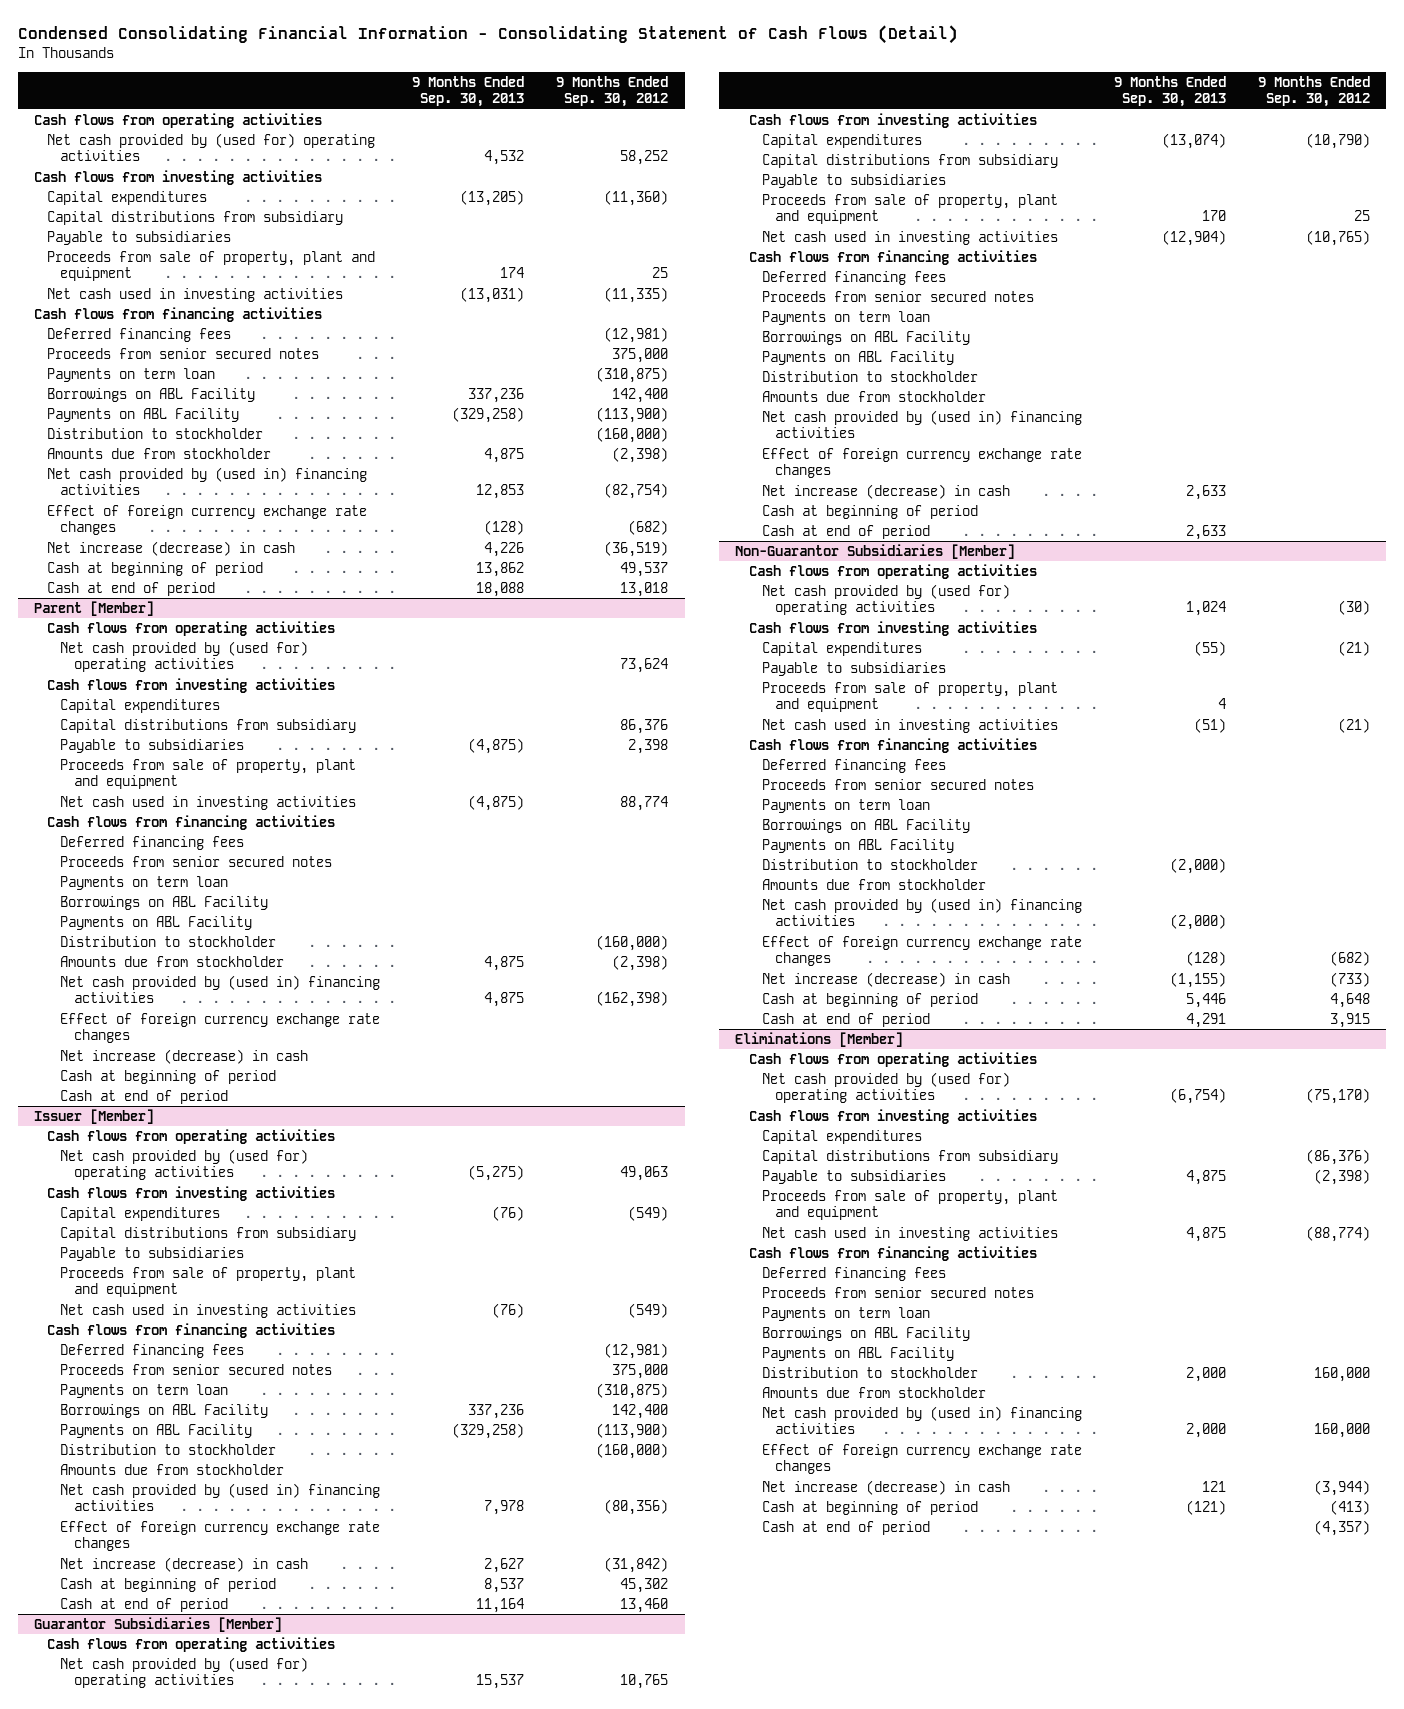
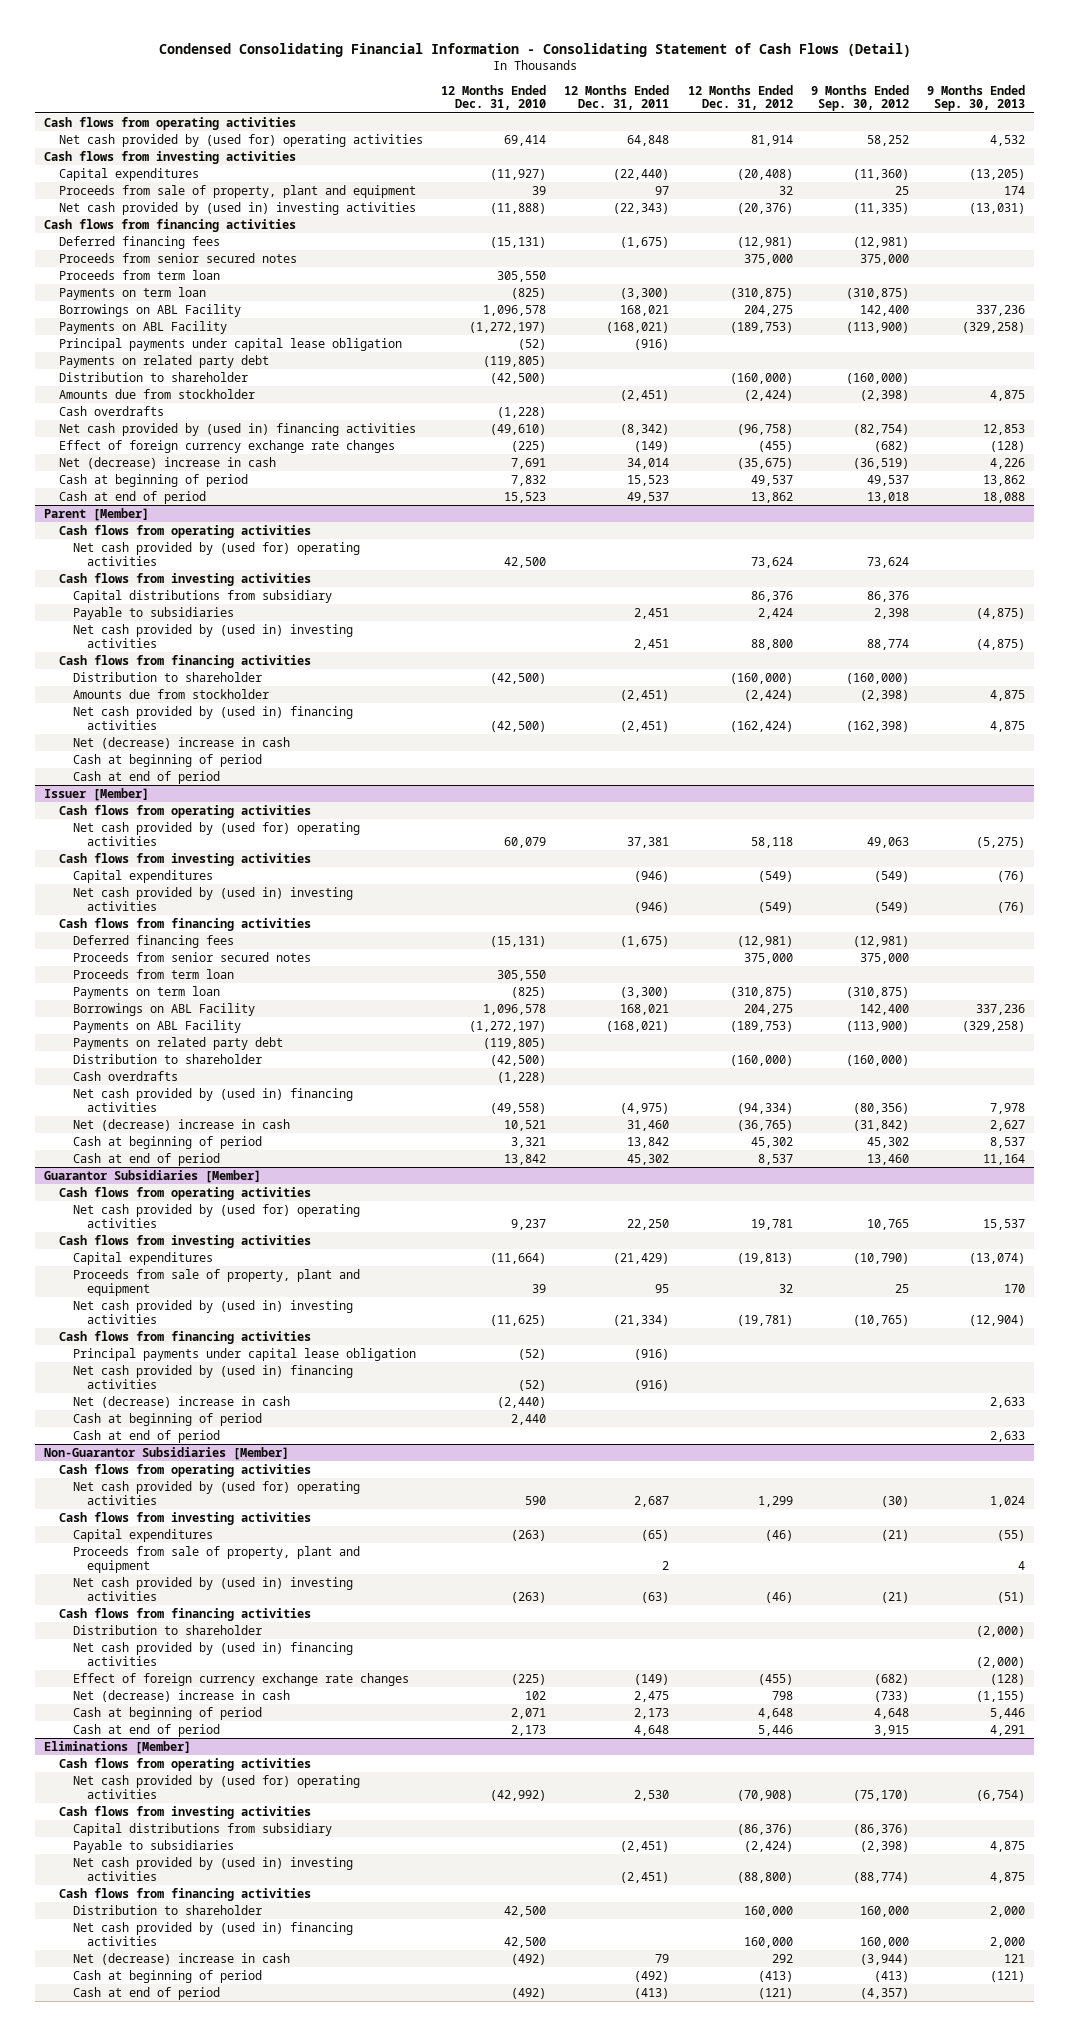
none -> [440,84,546,111] 12 Months Ended Dec. 31, 2010
none -> [564,84,670,111] 12 Months Ended Dec. 31, 2011
none -> [687,84,793,111] 12 Months Ended Dec. 31, 2012
[47,210,344,225] Capital distributions from subsidiary -> none
[47,230,232,245] Payable to subsidiaries -> none
[47,287,344,302] Net cash used in investing activities -> [58,201,416,215] Net cash provided by (used in) investing activities
none -> [58,269,220,280] Proceeds from term loan
none -> [58,337,402,351] Principal payments under capital lease obligation
none -> [58,354,269,368] Payments on related party debt
[47,427,264,439] Distribution to stockholder -> [58,371,248,382] Distribution to shareholder
none -> [58,405,164,416] Cash overdrafts
[47,540,296,556] Net increase (decrease) in cash -> [58,456,276,469] Net (decrease) increase in cash
[60,698,221,713] Capital expenditures -> none
[60,758,357,790] Proceeds from sale of property, plant and equipment -> none
[60,795,357,810] Net cash used in investing activities -> [72,623,353,648] Net cash provided by (used in) investing activities
[60,835,245,850] Deferred financing fees -> none
[60,855,333,867] Proceeds from senior secured notes -> none
[60,875,229,890] Payments on term loan -> none
[60,895,269,910] Borrowings on ABL Facility -> none
[60,915,253,930] Payments on ABL Facility -> none
[60,935,277,947] Distribution to stockholder -> [72,671,262,682] Distribution to shareholder
[60,1012,381,1044] Effect of foreign currency exchange rate changes -> none
[60,1048,309,1064] Net increase (decrease) in cash -> [72,736,290,749] Net (decrease) increase in cash
[60,1226,357,1241] Capital distributions from subsidiary -> none
[60,1246,245,1261] Payable to subsidiaries -> none
[60,1266,357,1298] Proceeds from sale of property, plant and equipment -> none
[60,1303,357,1318] Net cash used in investing activities -> [72,886,353,911] Net cash provided by (used in) investing activities
none -> [72,968,234,979] Proceeds from term loan
[60,1463,285,1475] Amounts due from stockholder -> none
none -> [72,1036,283,1050] Payments on related party debt
[60,1443,277,1455] Distribution to stockholder -> [72,1053,262,1064] Distribution to shareholder
none -> [72,1070,178,1081] Cash overdrafts
[60,1520,381,1552] Effect of foreign currency exchange rate changes -> none
[60,1556,309,1572] Net increase (decrease) in cash -> [72,1118,290,1131] Net (decrease) increase in cash
[761,153,1058,168] Capital distributions from subsidiary -> none
[761,173,946,188] Payable to subsidiaries -> none
[761,230,1058,245] Net cash used in investing activities -> [72,1299,353,1324] Net cash provided by (used in) investing activities
[761,270,946,285] Deferred financing fees -> none
[761,290,1034,302] Proceeds from senior secured notes -> none
[761,310,930,325] Payments on term loan -> none
[761,330,970,345] Borrowings on ABL Facility -> none
[761,350,954,365] Payments on ABL Facility -> none
[761,370,978,382] Distribution to stockholder -> none
[761,390,986,402] Amounts due from stockholder -> none
none -> [72,1347,416,1361] Principal payments under capital lease obligation
[761,447,1082,479] Effect of foreign currency exchange rate changes -> none
[761,483,1010,499] Net increase (decrease) in cash -> [72,1395,290,1408] Net (decrease) increase in cash
[761,661,946,676] Payable to subsidiaries -> none
[761,718,1058,733] Net cash used in investing activities -> [72,1576,353,1601] Net cash provided by (used in) investing activities
[761,758,946,773] Deferred financing fees -> none
[761,778,1034,790] Proceeds from senior secured notes -> none
[761,798,930,813] Payments on term loan -> none
[761,818,970,833] Borrowings on ABL Facility -> none
[761,838,954,853] Payments on ABL Facility -> none
[761,878,986,890] Amounts due from stockholder -> none
[761,858,978,870] Distribution to stockholder -> [72,1624,262,1635] Distribution to shareholder
[761,971,1010,987] Net increase (decrease) in cash -> [72,1689,290,1702] Net (decrease) increase in cash
[761,1129,922,1144] Capital expenditures -> none
[761,1189,1058,1221] Proceeds from sale of property, plant and equipment -> none
[761,1226,1058,1241] Net cash used in investing activities -> [72,1856,353,1881] Net cash provided by (used in) investing activities
[761,1266,946,1281] Deferred financing fees -> none
[761,1286,1034,1298] Proceeds from senior secured notes -> none
[761,1306,930,1321] Payments on term loan -> none
[761,1326,970,1341] Borrowings on ABL Facility -> none
[761,1346,954,1361] Payments on ABL Facility -> none
[761,1386,986,1398] Amounts due from stockholder -> none
[761,1366,978,1378] Distribution to stockholder -> [72,1904,262,1915] Distribution to shareholder
[761,1443,1082,1475] Effect of foreign currency exchange rate changes -> none
[761,1479,1010,1495] Net increase (decrease) in cash -> [72,1952,290,1965] Net (decrease) increase in cash

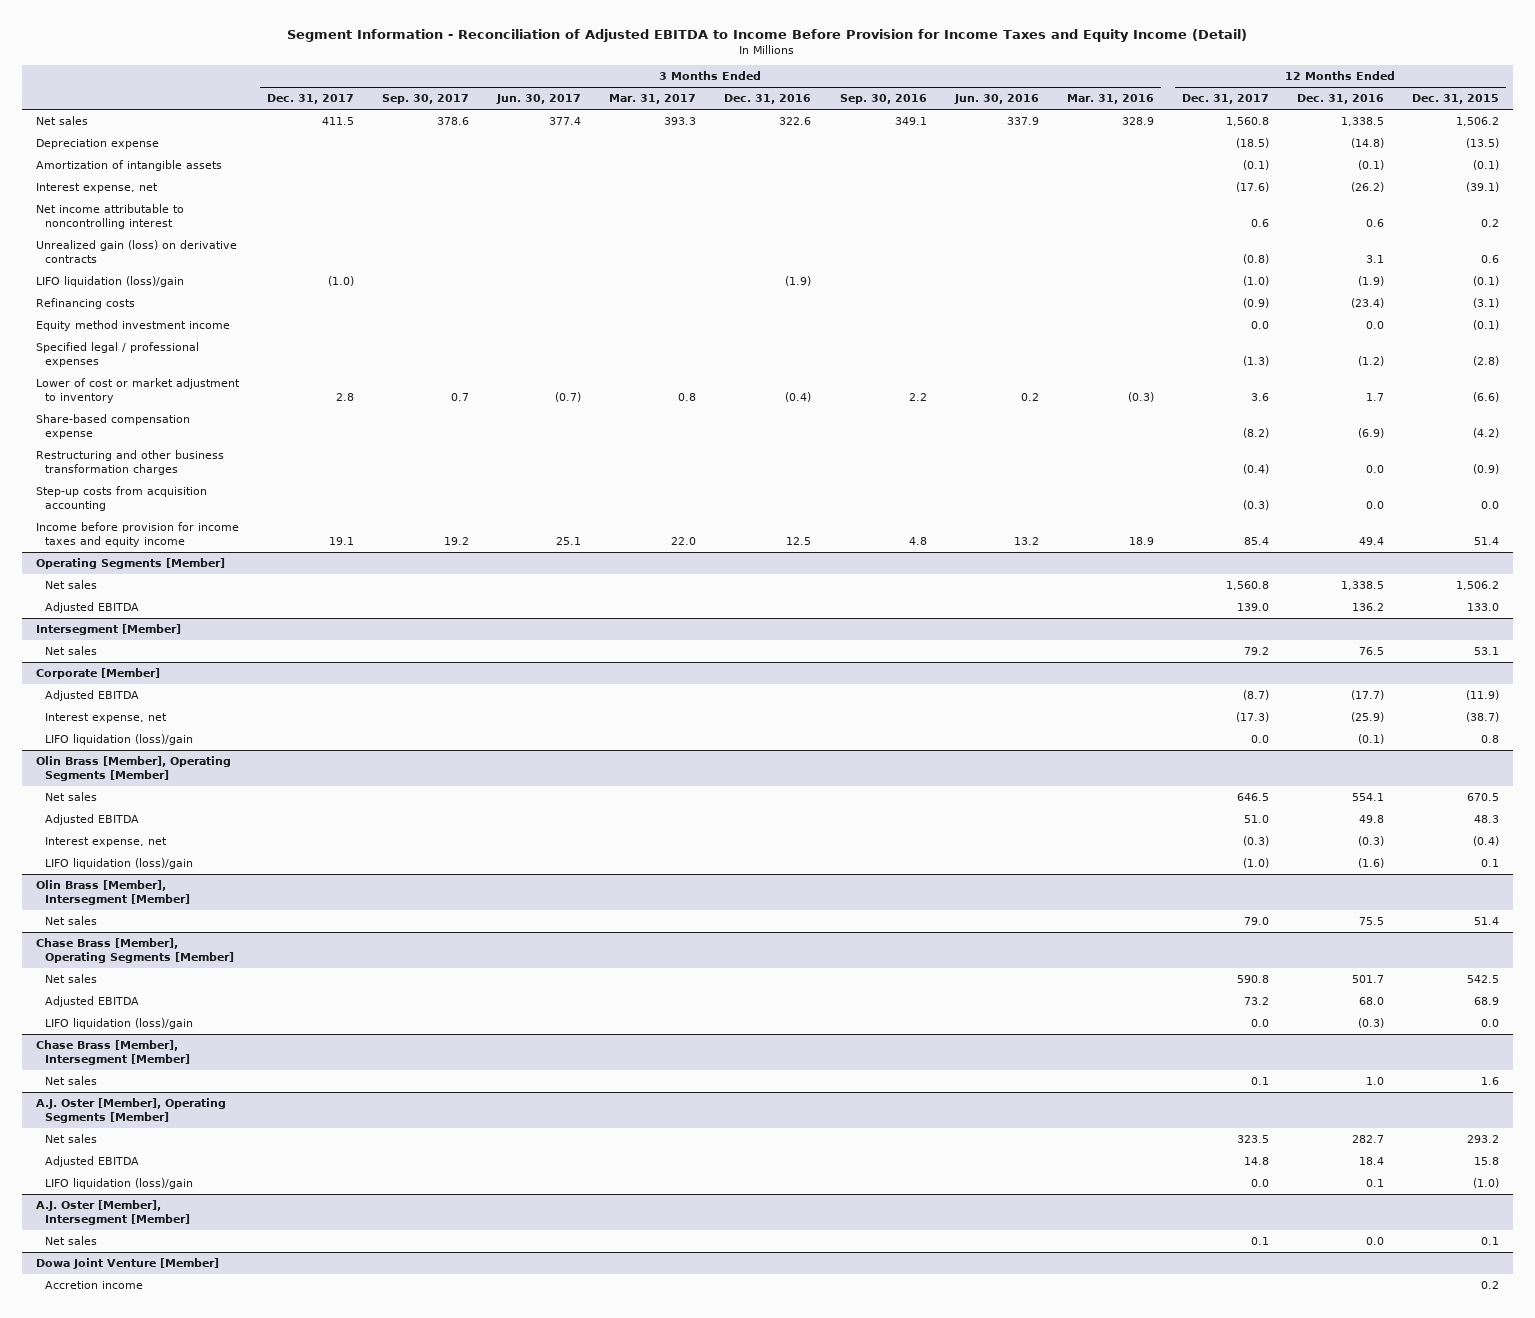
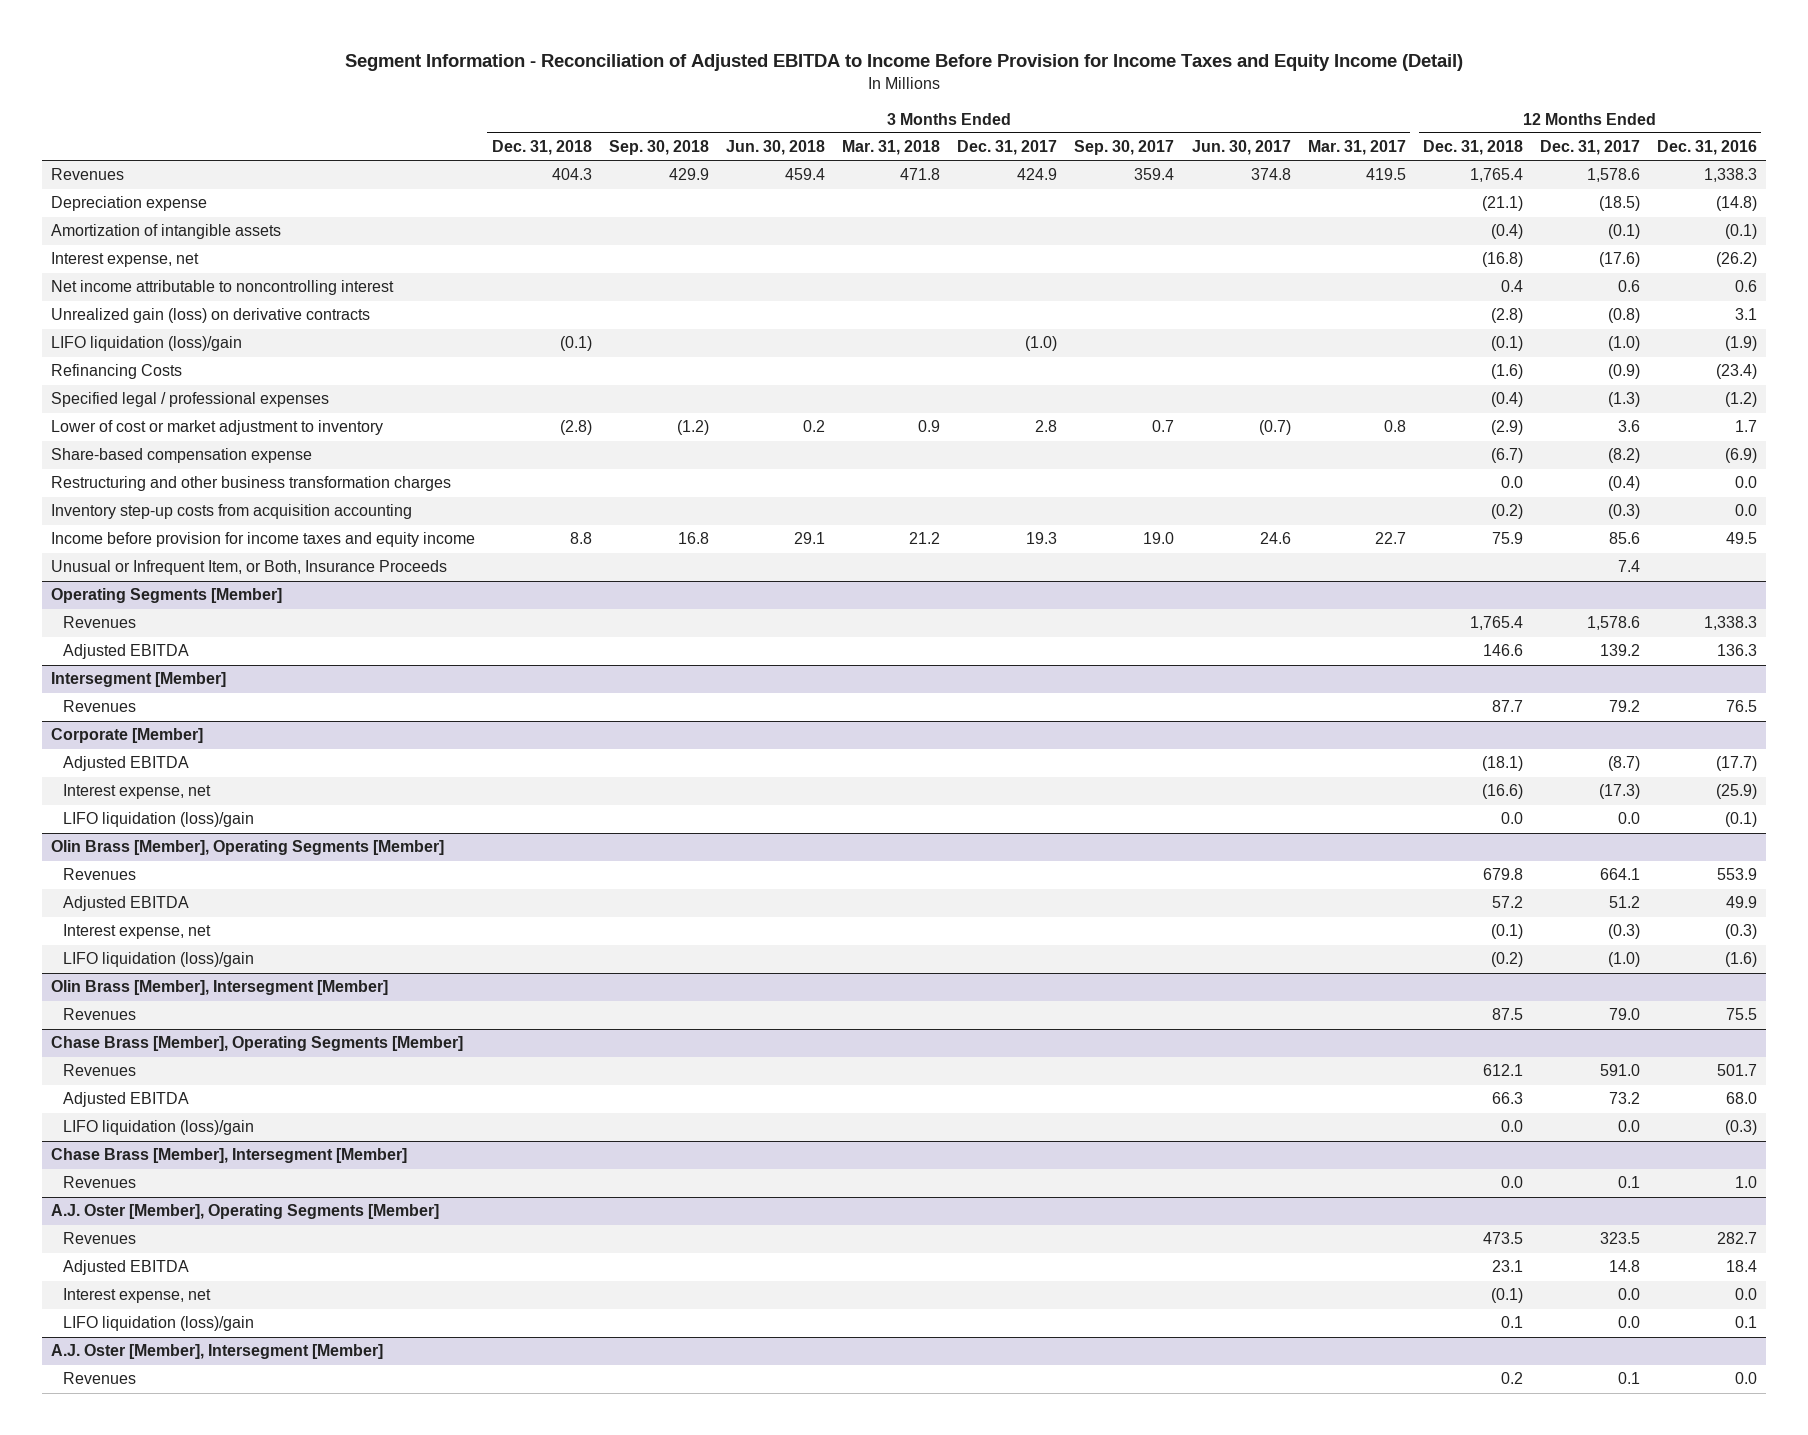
[724,94,812,105] Dec. 31, 2016 -> none
[839,94,927,105] Sep. 30, 2016 -> none
[953,94,1039,105] Jun. 30, 2016 -> none
[1066,94,1154,105] Mar. 31, 2016 -> none
[1411,94,1499,105] Dec. 31, 2015 -> none
none -> [491,140,592,156] Dec. 31, 2018
none -> [608,140,709,156] Sep. 30, 2018
none -> [726,140,826,156] Jun. 30, 2018
none -> [842,140,941,156] Mar. 31, 2018
none -> [1422,140,1523,156] Dec. 31, 2018
[36,116,89,126] Net sales -> none
none -> [50,168,124,181] Revenues
[36,320,231,332] Equity method investment income -> none
[36,298,136,310] Refinancing costs -> [50,364,182,380] Refinancing Costs
[36,486,208,511] Step-up costs from acquisition accounting -> [50,504,412,520] Inventory step-up costs from acquisition accounting
[329,536,355,545] 19.1 -> [1026,532,1058,545] 19.3
[444,536,470,545] 19.2 -> [1143,532,1175,545] 19.0
[556,536,582,545] 25.1 -> [1259,532,1291,545] 24.6
[671,536,697,545] 22.0 -> [1374,532,1406,545] 22.7
[1243,536,1269,545] 85.4 -> [1609,532,1641,545] 85.6
[1358,536,1384,545] 49.4 -> [1726,532,1758,545] 49.5
none -> [50,560,447,576] Unusual or Infrequent Item, or Both, Insurance Proceeds
[44,580,97,590] Net sales -> none
none -> [62,616,136,629] Revenues
[1236,603,1269,612] 139.0 -> [1600,644,1641,657] 139.2
[1351,603,1384,612] 136.2 -> [1717,644,1758,657] 136.3
[44,646,97,656] Net sales -> [62,700,136,713] Revenues
[44,792,97,802] Net sales -> none
none -> [62,868,136,881] Revenues
[1243,815,1269,824] 51.0 -> [1609,896,1641,909] 51.2
[1358,815,1384,824] 49.8 -> [1726,896,1758,909] 49.9
[44,916,97,926] Net sales -> [62,1008,136,1021] Revenues
[44,974,97,984] Net sales -> none
none -> [62,1064,136,1077] Revenues
[44,1076,97,1086] Net sales -> none
none -> [62,1176,136,1189] Revenues
[44,1134,97,1144] Net sales -> [62,1232,136,1245] Revenues
none -> [62,1288,211,1304] Interest expense, net
[44,1236,97,1246] Net sales -> none
[36,1258,220,1270] Dowa Joint Venture [Member] -> none
[44,1281,143,1290] Accretion income -> none
none -> [62,1372,136,1385] Revenues

